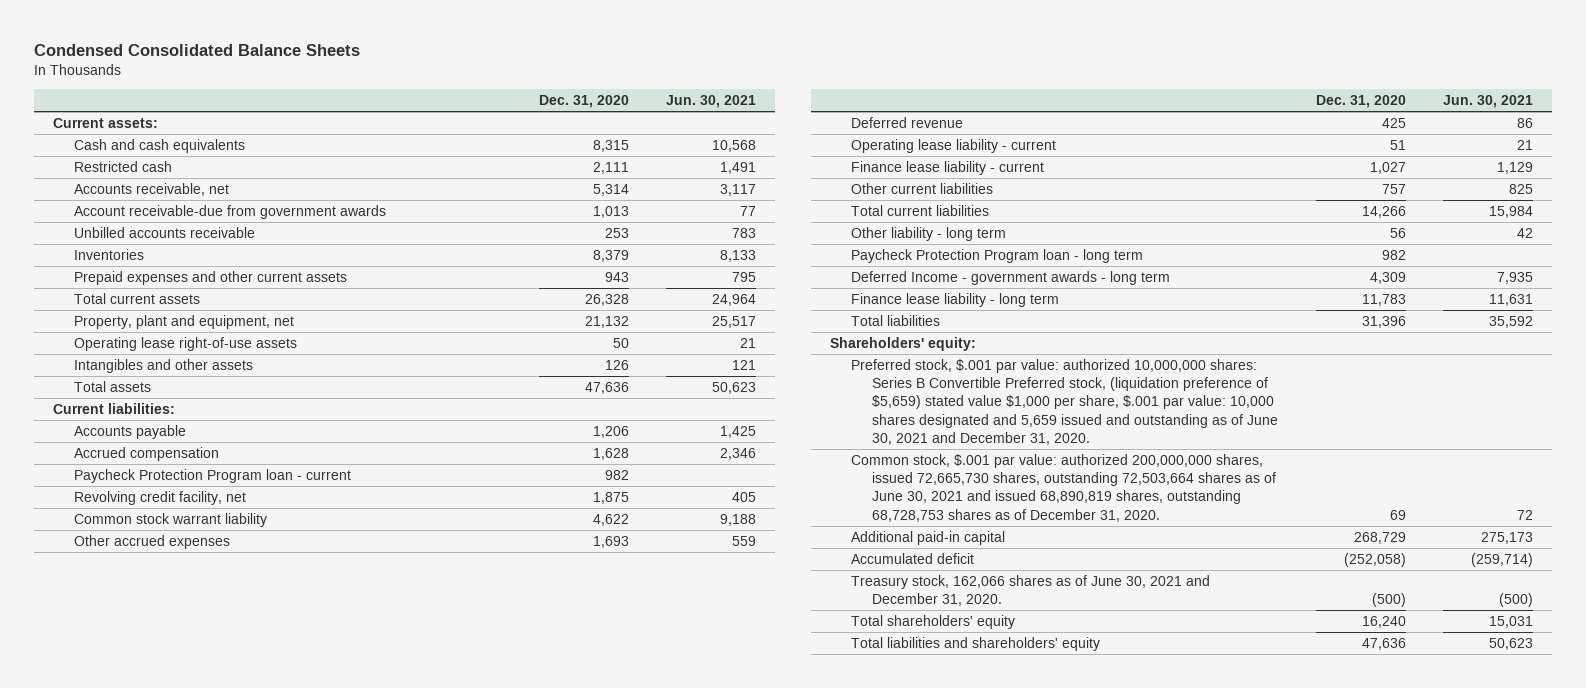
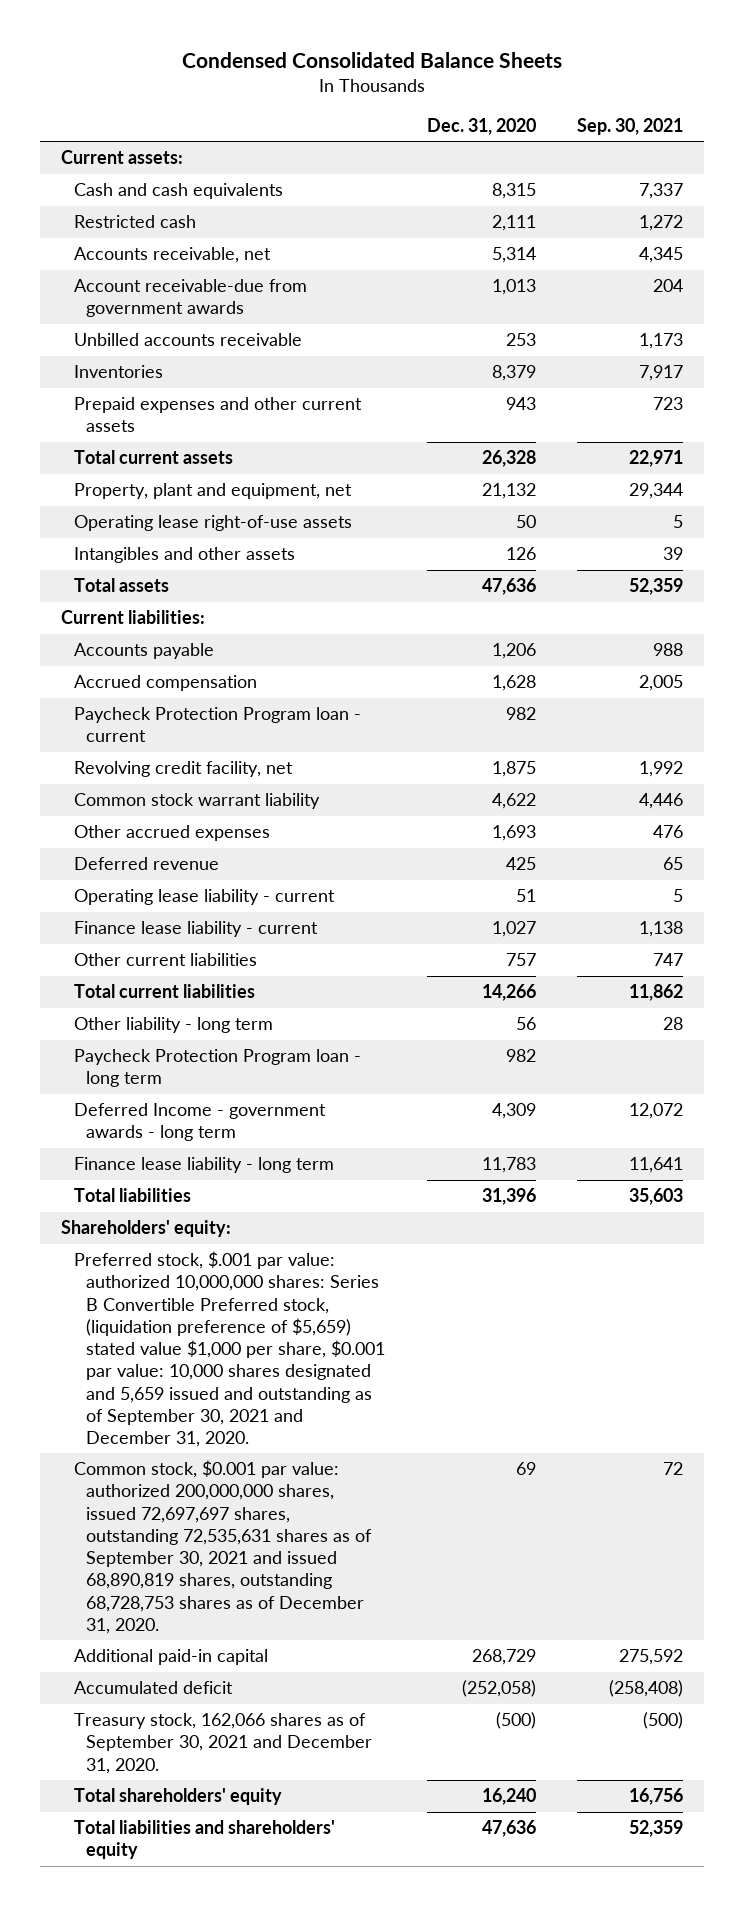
[666,95,757,109] Jun. 30, 2021 -> none
none -> [577,117,684,135] Sep. 30, 2021
[850,358,1278,446] Preferred stock, $.001 par value: authorized 10,000,000 shares: Series B Convertible Preferred stock, (liquidation preference of $5,659) stated value $1,000 per share, $.001 par value: 10,000 shares designated and 5,659 issued and outstanding as of June 30, 2021 and December 31, 2020. -> [73,1251,386,1448] Preferred stock, $.001 par value: authorized 10,000,000 shares: Series B Convertible Preferred stock, (liquidation preference of $5,659) stated value $1,000 per share, $0.001 par value: 10,000 shares designated and 5,659 issued and outstanding as of September 30, 2021 and December 31, 2020.
[850,453,1276,522] Common stock, $.001 par value: authorized 200,000,000 shares, issued 72,665,730 shares, outstanding 72,503,664 shares as of June 30, 2021 and issued 68,890,819 shares, outstanding 68,728,753 shares as of December 31, 2020. -> [73,1460,373,1634] Common stock, $0.001 par value: authorized 200,000,000 shares, issued 72,697,697 shares, outstanding 72,535,631 shares as of September 30, 2021 and issued 68,890,819 shares, outstanding 68,728,753 shares as of December 31, 2020.
[850,574,1210,607] Treasury stock, 162,066 shares as of June 30, 2021 and December 31, 2020. -> [73,1713,373,1774] Treasury stock, 162,066 shares as of September 30, 2021 and December 31, 2020.

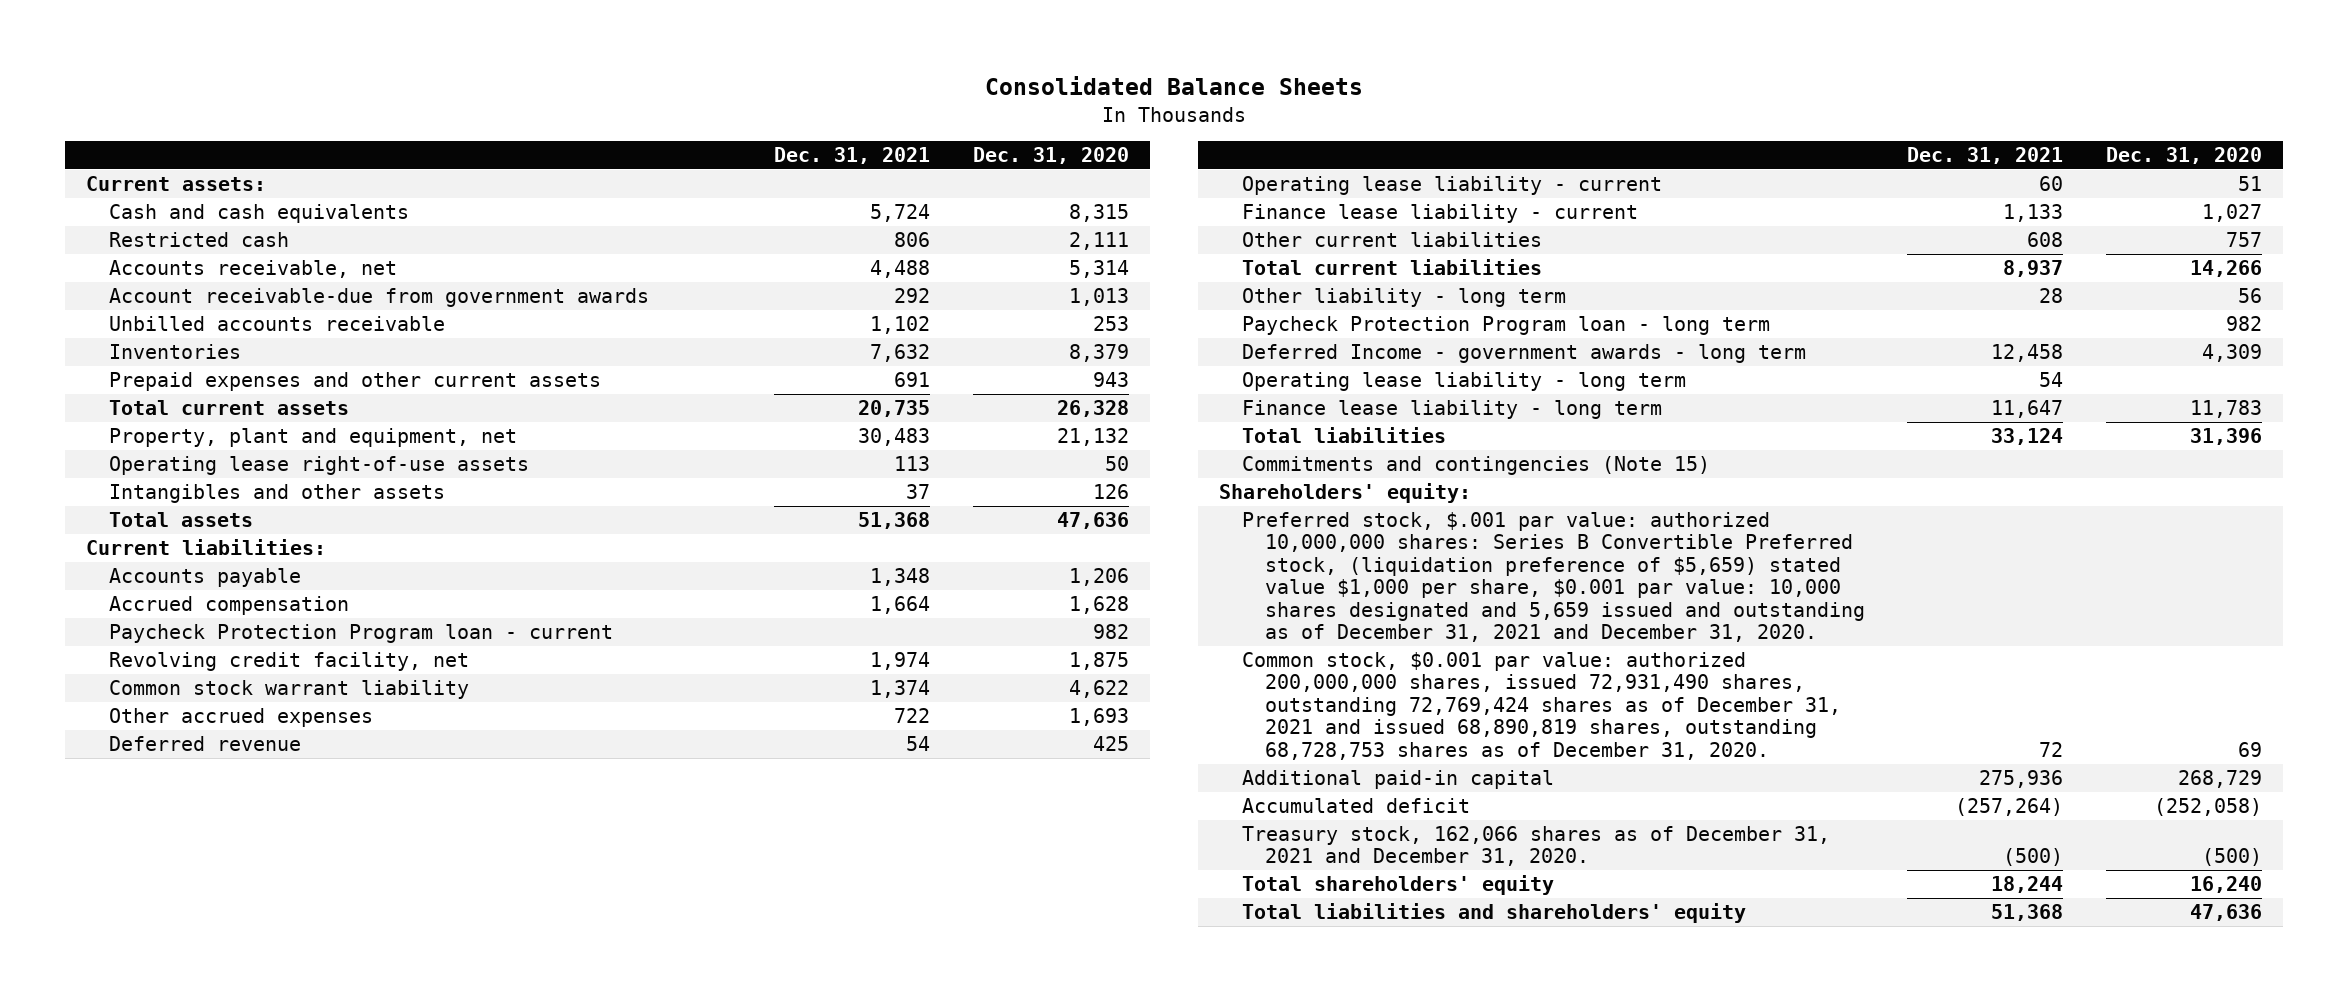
[182,52,563,69] Condensed Consolidated Balance Sheets -> [985,76,1364,96] Consolidated Balance Sheets
[577,117,684,135] Sep. 30, 2021 -> none
none -> [774,146,931,164] Dec. 31, 2021
none -> [1242,372,1687,392] Operating lease liability - long term
none -> [1242,456,1711,476] Commitments and contingencies (Note 15)
[73,1251,386,1448] Preferred stock, $.001 par value: authorized 10,000,000 shares: Series B Convertible Preferred stock, (liquidation preference of $5,659) stated value $1,000 per share, $0.001 par value: 10,000 shares designated and 5,659 issued and outstanding as of September 30, 2021 and December 31, 2020. -> [1242,512,1866,643] Preferred stock, $.001 par value: authorized 10,000,000 shares: Series B Convertible Preferred stock, (liquidation preference of $5,659) stated value $1,000 per share, $0.001 par value: 10,000 shares designated and 5,659 issued and outstanding as of December 31, 2021 and December 31, 2020.
[73,1460,373,1634] Common stock, $0.001 par value: authorized 200,000,000 shares, issued 72,697,697 shares, outstanding 72,535,631 shares as of September 30, 2021 and issued 68,890,819 shares, outstanding 68,728,753 shares as of December 31, 2020. -> [1242,652,1842,760] Common stock, $0.001 par value: authorized 200,000,000 shares, issued 72,931,490 shares, outstanding 72,769,424 shares as of December 31, 2021 and issued 68,890,819 shares, outstanding 68,728,753 shares as of December 31, 2020.
[73,1713,373,1774] Treasury stock, 162,066 shares as of September 30, 2021 and December 31, 2020. -> [1242,826,1831,867] Treasury stock, 162,066 shares as of December 31, 2021 and December 31, 2020.

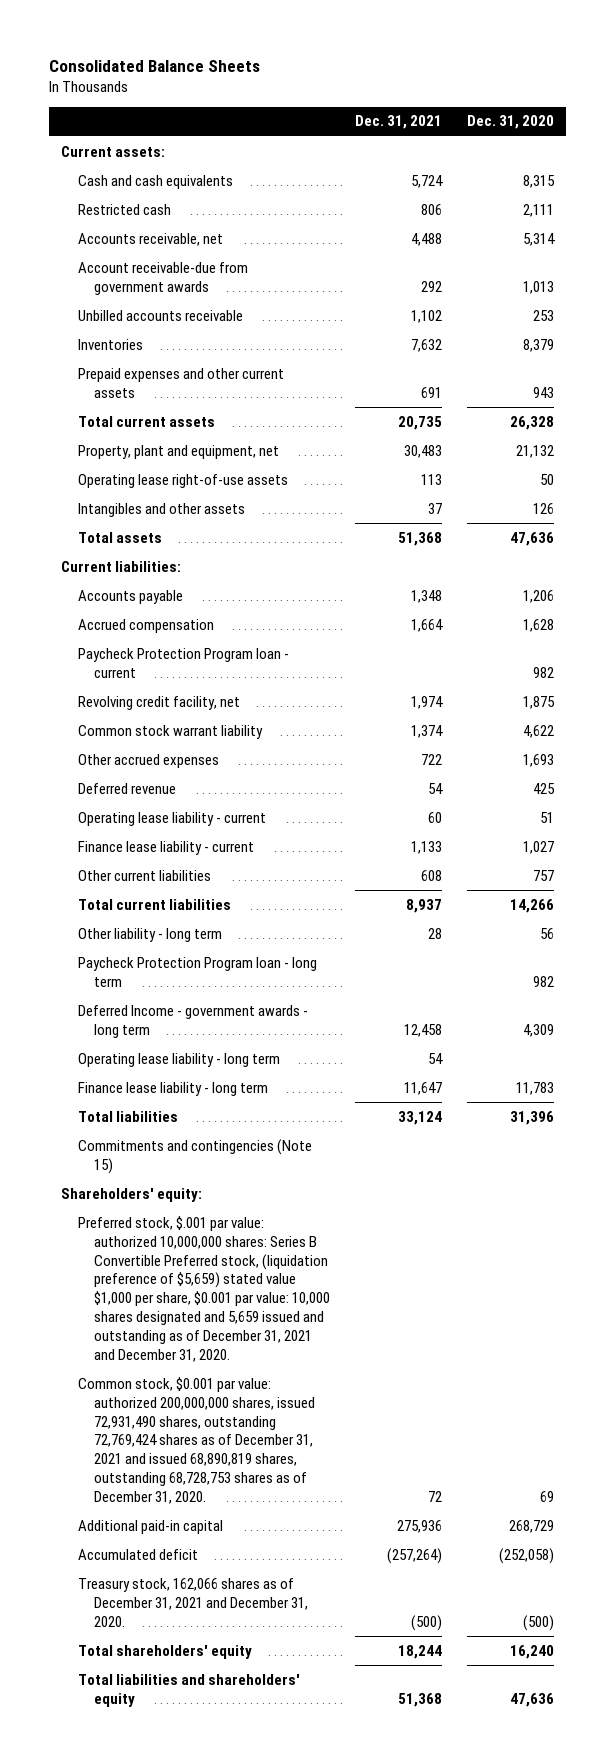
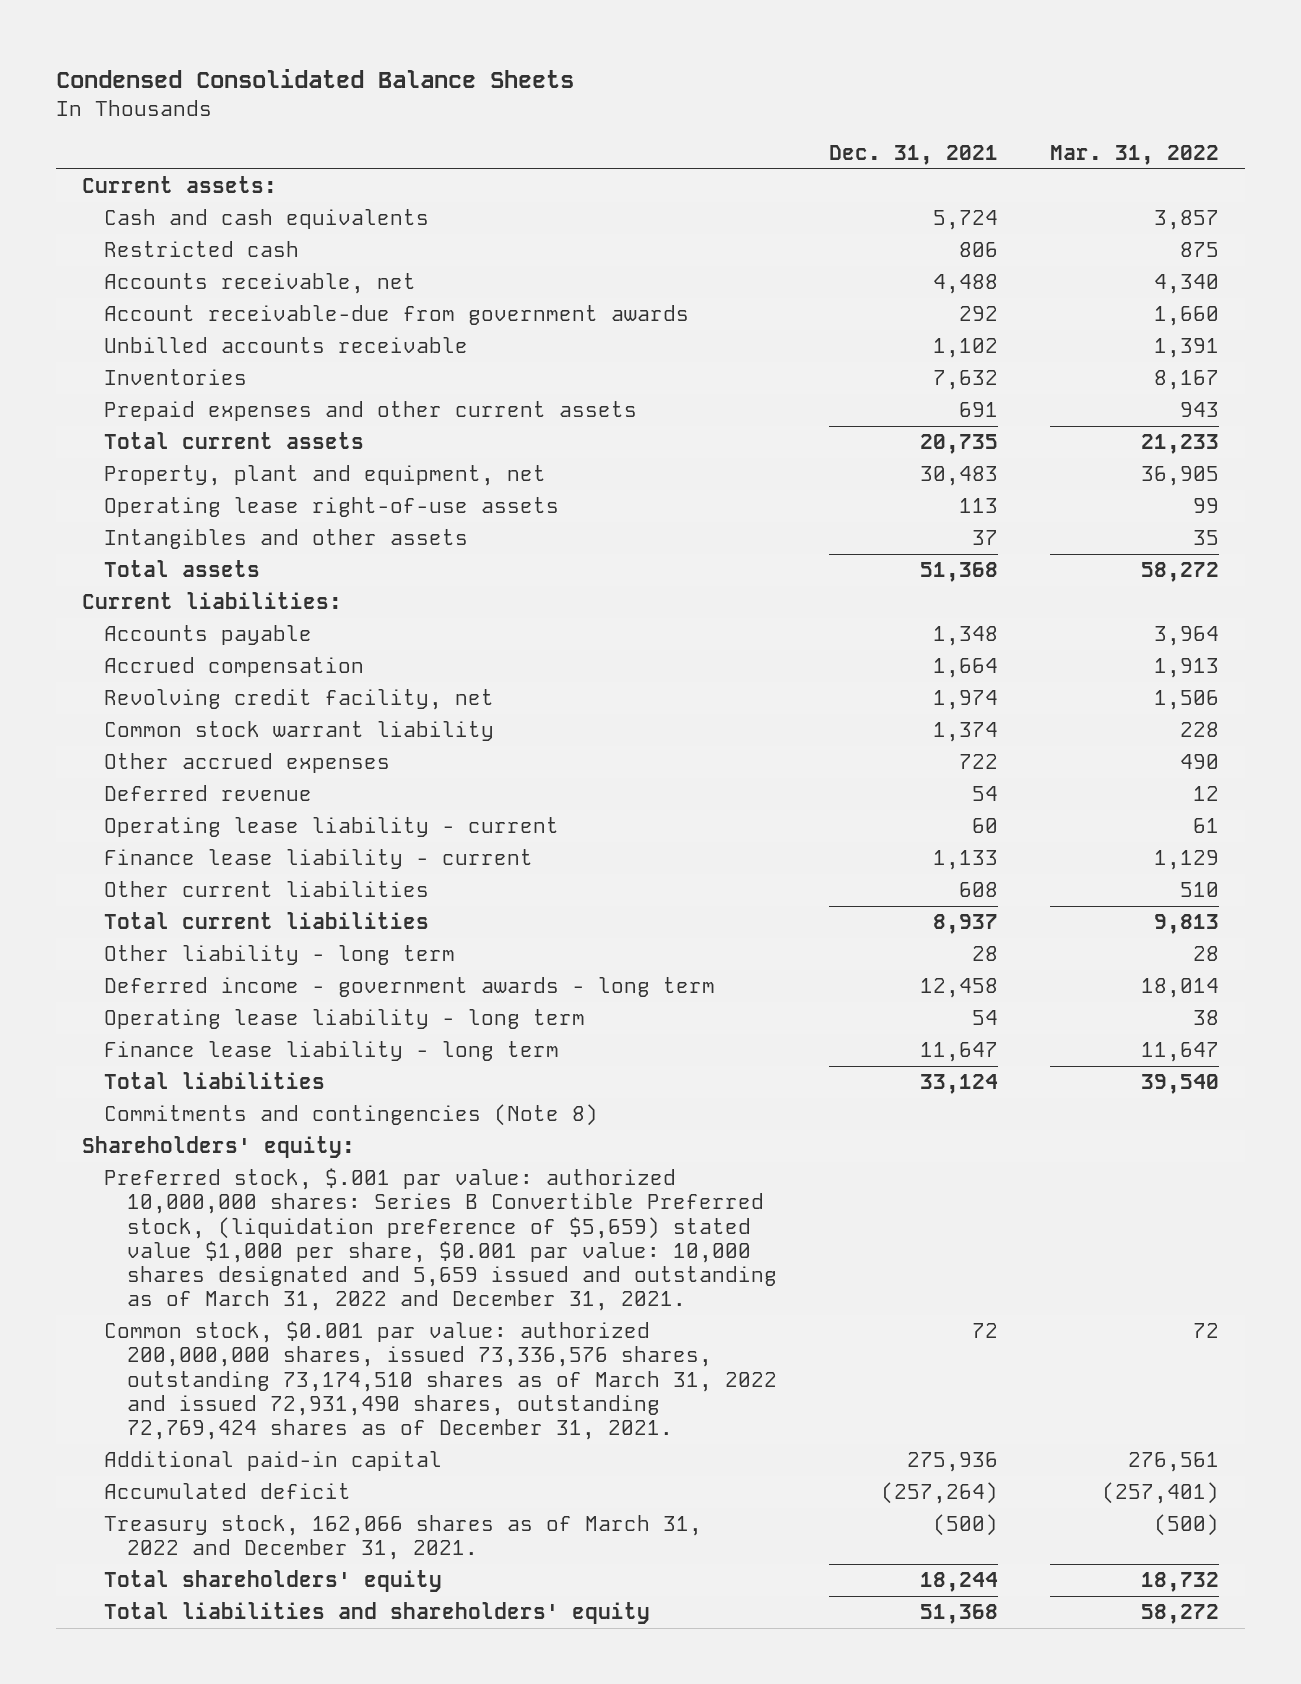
[48,59,260,72] Consolidated Balance Sheets -> [55,69,574,89] Condensed Consolidated Balance Sheets
[466,115,554,130] Dec. 31, 2020 -> none
none -> [1049,145,1219,166] Mar. 31, 2022
[77,647,289,678] Paycheck Protection Program loan - current -> none
[77,956,317,987] Paycheck Protection Program loan - long term -> none
[77,1004,308,1038] Deferred Income - government awards - long term -> [104,977,716,998] Deferred income - government awards - long term
[77,1138,312,1174] Commitments and contingencies (Note 15) -> [104,1104,599,1127] Commitments and contingencies (Note 8)
[77,1215,331,1362] Preferred stock, $.001 par value: authorized 10,000,000 shares: Series B Convertible Preferred stock, (liquidation preference of $5,659) stated value $1,000 per share, $0.001 par value: 10,000 shares designated and 5,659 issued and outstanding as of December 31, 2021 and December 31, 2020. -> [104,1168,777,1312] Preferred stock, $.001 par value: authorized 10,000,000 shares: Series B Convertible Preferred stock, (liquidation preference of $5,659) stated value $1,000 per share, $0.001 par value: 10,000 shares designated and 5,659 issued and outstanding as of March 31, 2022 and December 31, 2021.
[77,1376,316,1504] Common stock, $0.001 par value: authorized 200,000,000 shares, issued 72,931,490 shares, outstanding 72,769,424 shares as of December 31, 2021 and issued 68,890,819 shares, outstanding 68,728,753 shares as of December 31, 2020. -> [104,1321,777,1441] Common stock, $0.001 par value: authorized 200,000,000 shares, issued 73,336,576 shares, outstanding 73,174,510 shares as of March 31, 2022 and issued 72,931,490 shares, outstanding 72,769,424 shares as of December 31, 2021.
[77,1577,309,1627] Treasury stock, 162,066 shares as of December 31, 2021 and December 31, 2020. -> [104,1515,703,1561] Treasury stock, 162,066 shares as of March 31, 2022 and December 31, 2021.

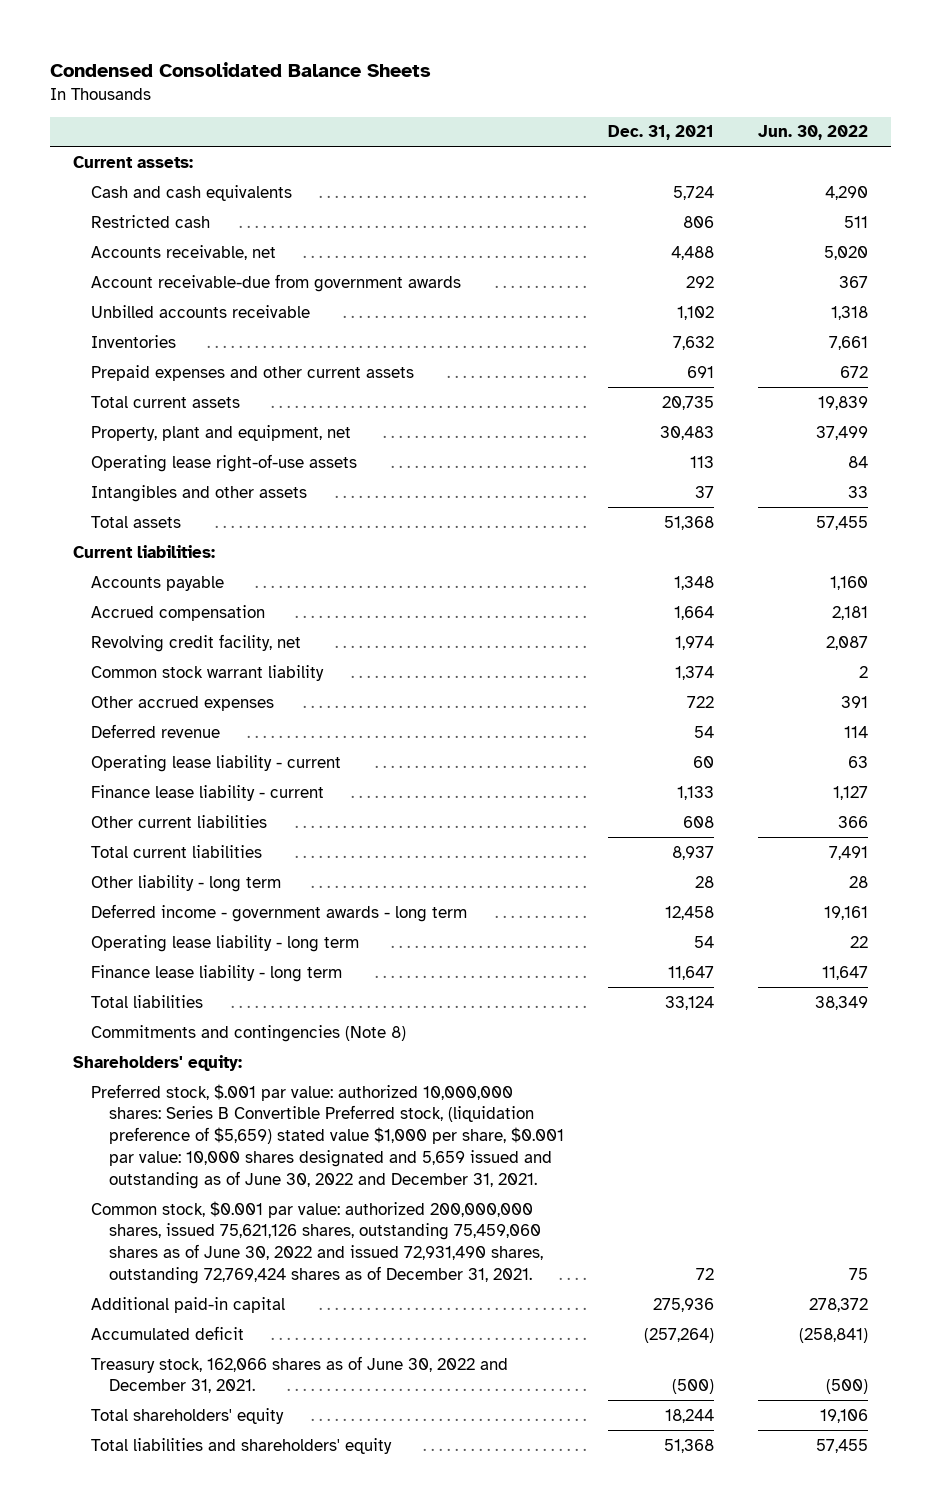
[1049,145,1219,166] Mar. 31, 2022 -> none
none -> [758,125,869,141] Jun. 30, 2022
[104,1168,777,1312] Preferred stock, $.001 par value: authorized 10,000,000 shares: Series B Convertible Preferred stock, (liquidation preference of $5,659) stated value $1,000 per share, $0.001 par value: 10,000 shares designated and 5,659 issued and outstanding as of March 31, 2022 and December 31, 2021. -> [90,1083,565,1190] Preferred stock, $.001 par value: authorized 10,000,000 shares: Series B Convertible Preferred stock, (liquidation preference of $5,659) stated value $1,000 per share, $0.001 par value: 10,000 shares designated and 5,659 issued and outstanding as of June 30, 2022 and December 31, 2021.
[104,1321,777,1441] Common stock, $0.001 par value: authorized 200,000,000 shares, issued 73,336,576 shares, outstanding 73,174,510 shares as of March 31, 2022 and issued 72,931,490 shares, outstanding 72,769,424 shares as of December 31, 2021. -> [90,1200,544,1285] Common stock, $0.001 par value: authorized 200,000,000 shares, issued 75,621,126 shares, outstanding 75,459,060 shares as of June 30, 2022 and issued 72,931,490 shares, outstanding 72,769,424 shares as of December 31, 2021.
[104,1515,703,1561] Treasury stock, 162,066 shares as of March 31, 2022 and December 31, 2021. -> [90,1355,508,1394] Treasury stock, 162,066 shares as of June 30, 2022 and December 31, 2021.

